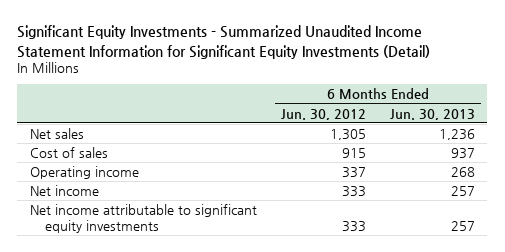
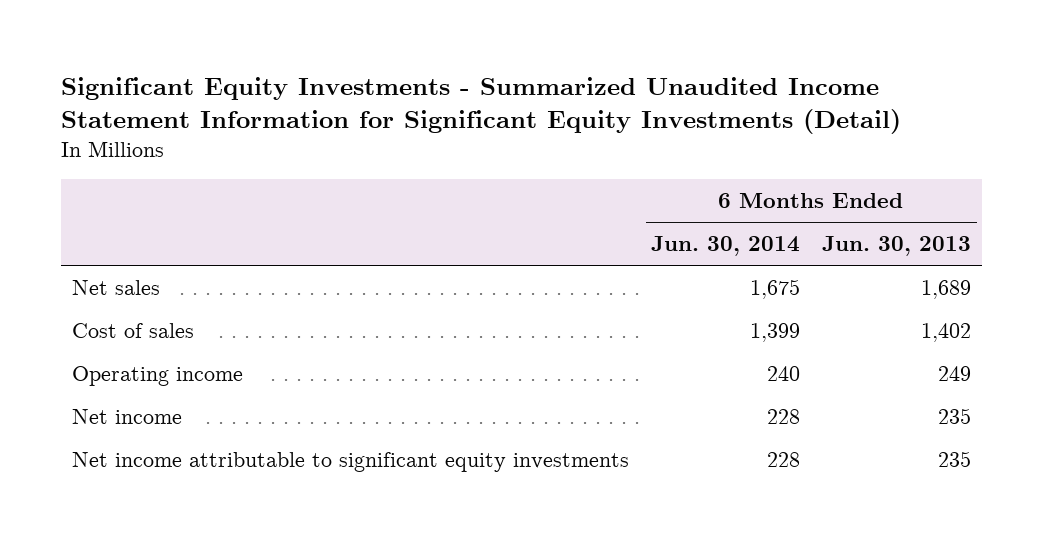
[280,108,366,120] Jun. 30, 2012 -> none
none -> [651,236,801,257] Jun. 30, 2014
[439,128,476,140] 1,236 -> [921,280,972,300] 1,689
[451,147,476,159] 937 -> [921,323,972,343] 1,402
[451,166,476,177] 268 -> [938,366,972,382] 249
[451,185,476,196] 257 -> [938,408,972,425] 235
[451,220,476,231] 257 -> [938,451,972,468] 235

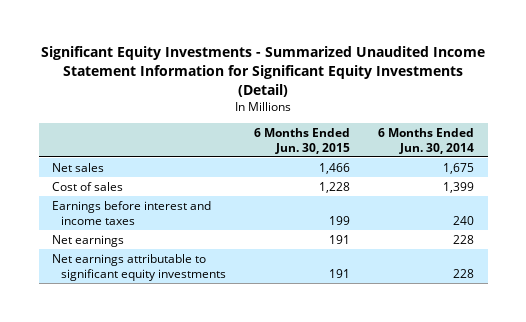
[822,236,972,257] Jun. 30, 2013 -> none
none -> [254,127,351,154] 6 Months Ended Jun. 30, 2015
[72,366,244,387] Operating income -> [52,200,212,225] Earnings before interest and income taxes
[72,409,183,425] Net income -> [52,234,125,247] Net earnings
[72,452,630,473] Net income attributable to significant equity investments -> [52,253,227,281] Net earnings attributable to significant equity investments

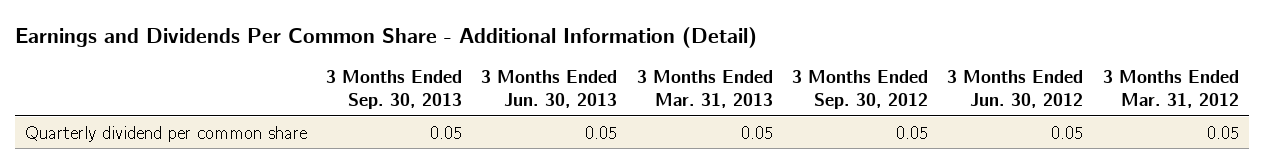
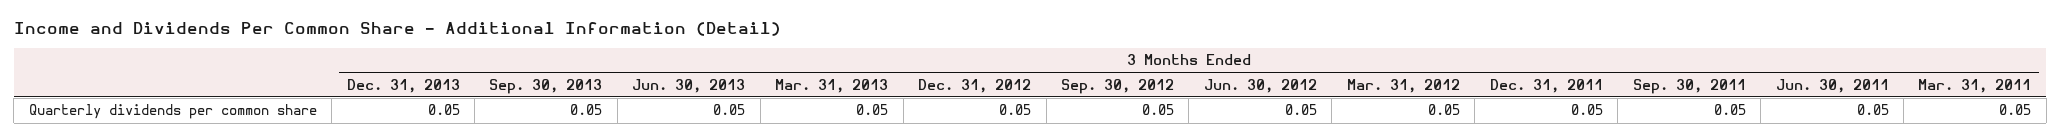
[15,27,758,49] Earnings and Dividends Per Common Share - Additional Information (Detail) -> [13,22,781,37] Income and Dividends Per Common Share - Additional Information (Detail)
none -> [346,78,460,93] Dec. 31, 2013
none -> [918,78,1032,93] Dec. 31, 2012
none -> [1489,78,1603,93] Dec. 31, 2011
none -> [1632,78,1746,94] Sep. 30, 2011
none -> [1775,78,1889,93] Jun. 30, 2011
none -> [1918,78,2032,93] Mar. 31, 2011
[24,125,307,142] Quarterly dividend per common share -> [28,104,317,120] Quarterly dividends per common share

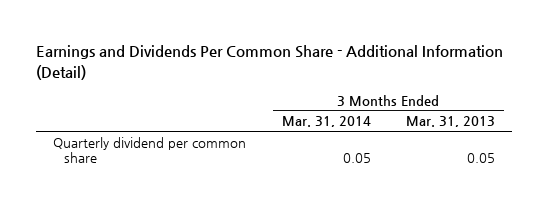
[13,22,781,37] Income and Dividends Per Common Share - Additional Information (Detail) -> [35,45,503,80] Earnings and Dividends Per Common Share - Additional Information (Detail)
[346,78,460,93] Dec. 31, 2013 -> none
[489,78,603,94] Sep. 30, 2013 -> none
[632,78,746,93] Jun. 30, 2013 -> none
[918,78,1032,93] Dec. 31, 2012 -> none
[1061,78,1175,94] Sep. 30, 2012 -> none
[1203,78,1317,93] Jun. 30, 2012 -> none
[1346,78,1460,93] Mar. 31, 2012 -> none
[1489,78,1603,93] Dec. 31, 2011 -> none
[1632,78,1746,94] Sep. 30, 2011 -> none
[1775,78,1889,93] Jun. 30, 2011 -> none
[1918,78,2032,93] Mar. 31, 2011 -> none
none -> [281,116,371,128] Mar. 31, 2014
[28,104,317,120] Quarterly dividends per common share -> [53,136,247,164] Quarterly dividend per common share

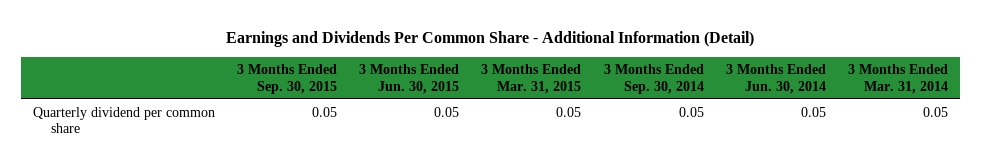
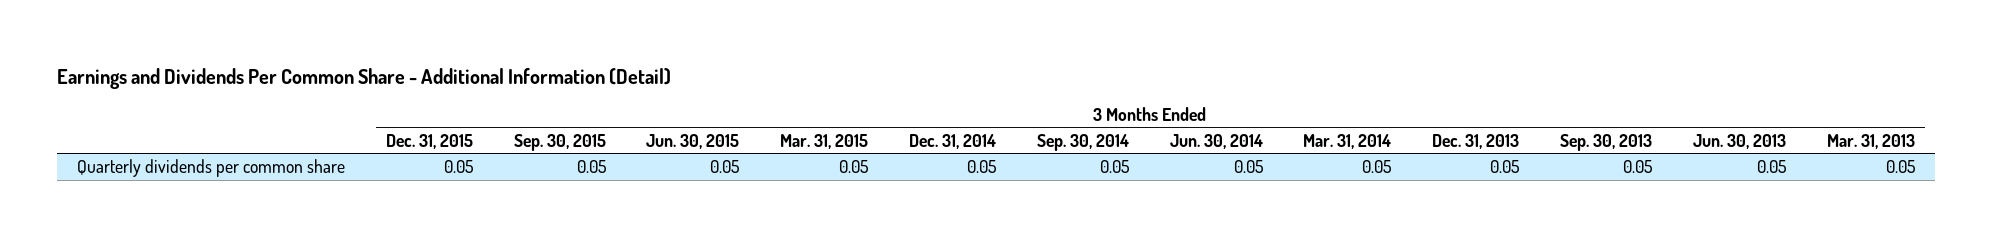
none -> [385,133,473,149] Dec. 31, 2015
none -> [909,133,997,149] Dec. 31, 2014
none -> [1432,133,1520,149] Dec. 31, 2013
none -> [1560,133,1653,151] Sep. 30, 2013
none -> [1692,133,1786,149] Jun. 30, 2013
none -> [1826,133,1915,149] Mar. 31, 2013
[32,106,215,134] Quarterly dividend per common share -> [76,159,345,178] Quarterly dividends per common share

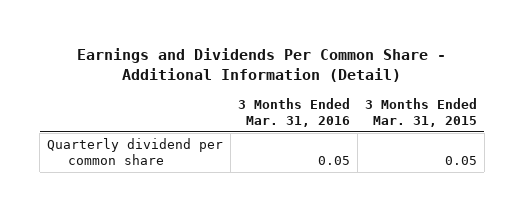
[385,133,473,149] Dec. 31, 2015 -> none
[513,133,606,151] Sep. 30, 2015 -> none
[646,133,740,149] Jun. 30, 2015 -> none
[909,133,997,149] Dec. 31, 2014 -> none
[1036,133,1129,151] Sep. 30, 2014 -> none
[1169,133,1263,149] Jun. 30, 2014 -> none
[1303,133,1392,149] Mar. 31, 2014 -> none
[1432,133,1520,149] Dec. 31, 2013 -> none
[1560,133,1653,151] Sep. 30, 2013 -> none
[1692,133,1786,149] Jun. 30, 2013 -> none
[1826,133,1915,149] Mar. 31, 2013 -> none
none -> [238,98,351,128] 3 Months Ended Mar. 31, 2016
[76,159,345,178] Quarterly dividends per common share -> [47,137,224,166] Quarterly dividend per common share

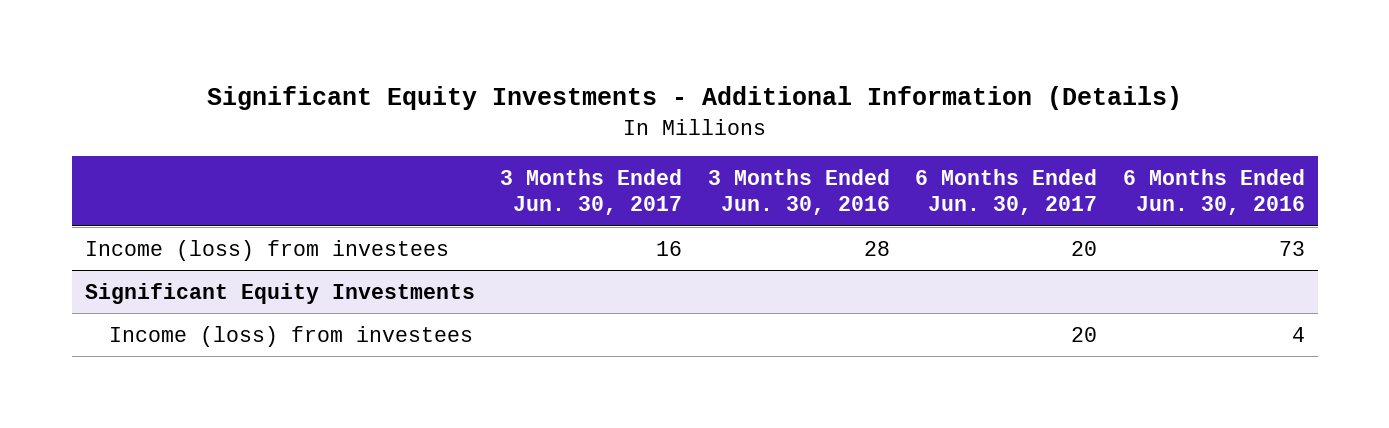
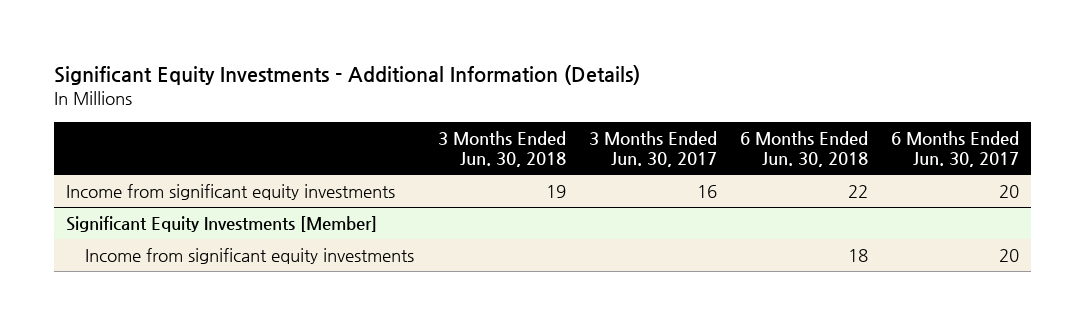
[707,168,890,216] 3 Months Ended Jun. 30, 2016 -> none
[1122,168,1305,216] 6 Months Ended Jun. 30, 2016 -> none
none -> [437,130,566,167] 3 Months Ended Jun. 30, 2018
none -> [740,130,869,167] 6 Months Ended Jun. 30, 2018
[84,239,449,261] Income (loss) from investees -> [66,184,396,201] Income from significant equity investments
[84,282,475,304] Significant Equity Investments -> [66,216,378,233] Significant Equity Investments [Member]
[108,325,473,347] Income (loss) from investees -> [85,248,415,265] Income from significant equity investments

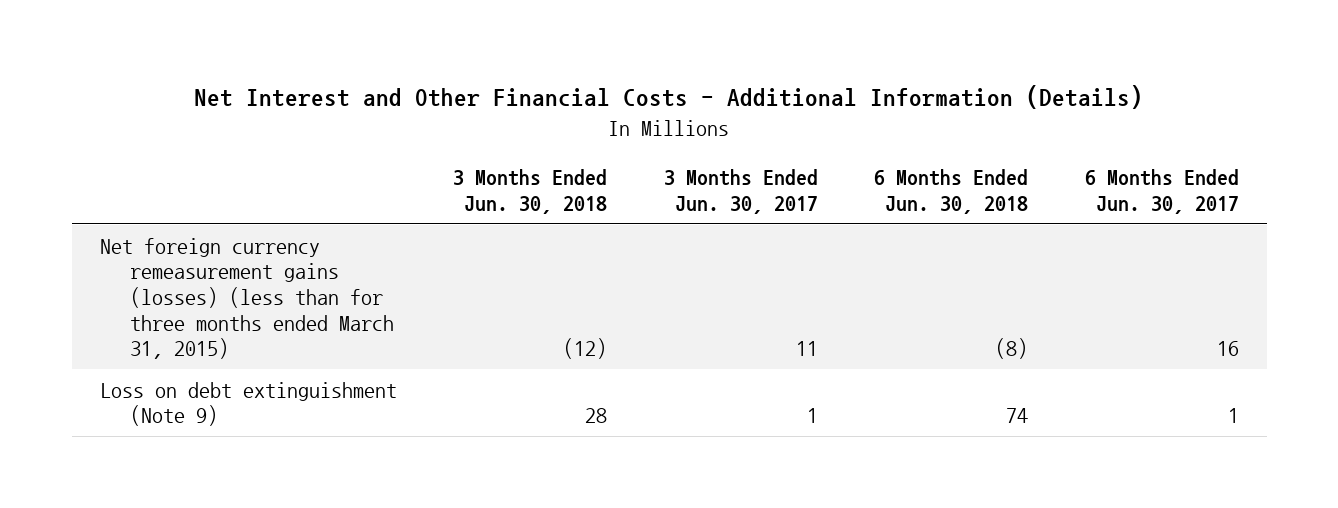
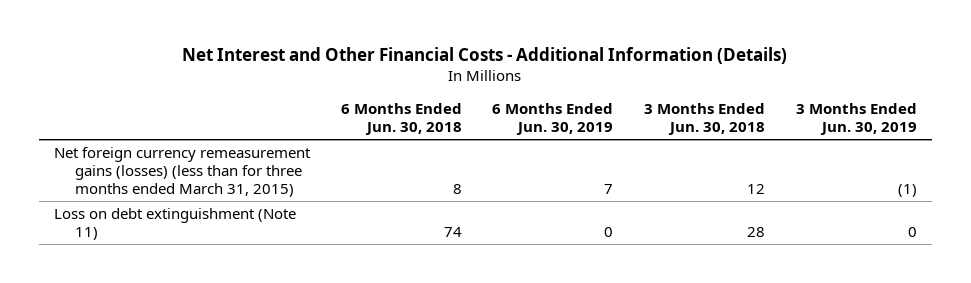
[663,169,818,215] 3 Months Ended Jun. 30, 2017 -> none
[1084,169,1239,215] 6 Months Ended Jun. 30, 2017 -> none
none -> [492,103,614,136] 6 Months Ended Jun. 30, 2019
none -> [795,103,917,136] 3 Months Ended Jun. 30, 2019
[563,338,608,360] (12) -> [747,184,766,195] 12
[995,338,1029,360] (8) -> [452,184,462,195] 8
[99,381,397,427] Loss on debt extinguishment (Note 9) -> [53,207,296,241] Loss on debt extinguishment (Note 11)

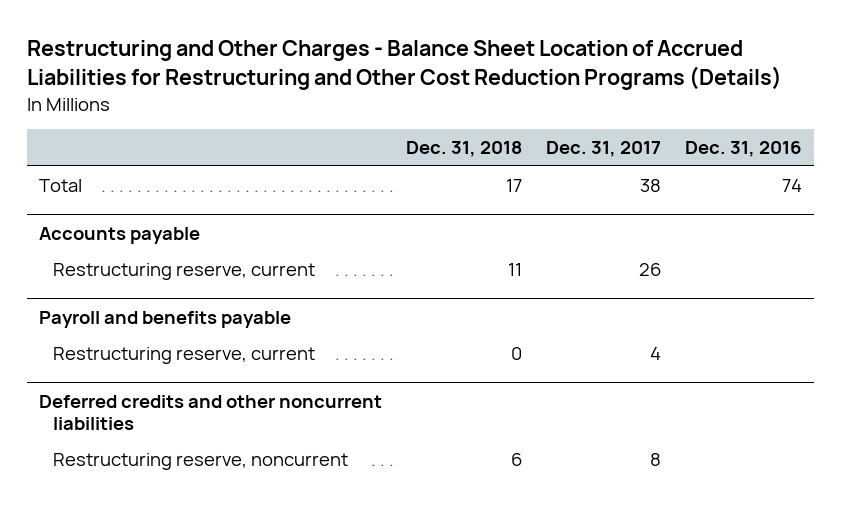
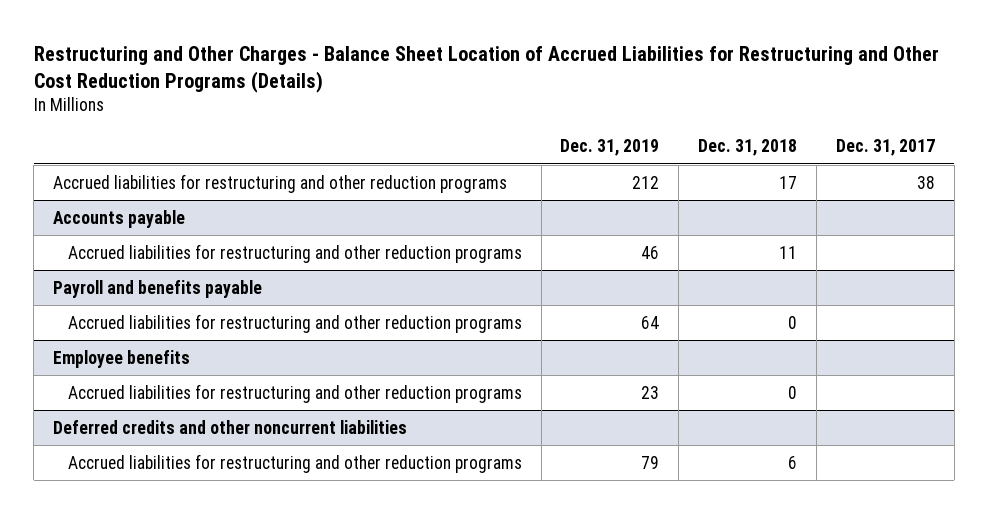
[685,141,803,158] Dec. 31, 2016 -> none
none -> [560,139,660,157] Dec. 31, 2019
[39,179,83,193] Total -> [52,173,507,193] Accrued liabilities for restructuring and other reduction programs
[52,263,315,281] Restructuring reserve, current -> none
none -> [67,243,522,263] Accrued liabilities for restructuring and other reduction programs
[52,347,315,365] Restructuring reserve, current -> none
none -> [67,313,522,333] Accrued liabilities for restructuring and other reduction programs
none -> [52,349,190,368] Employee benefits
none -> [67,383,522,403] Accrued liabilities for restructuring and other reduction programs
[52,453,348,471] Restructuring reserve, noncurrent -> none
none -> [67,453,522,473] Accrued liabilities for restructuring and other reduction programs

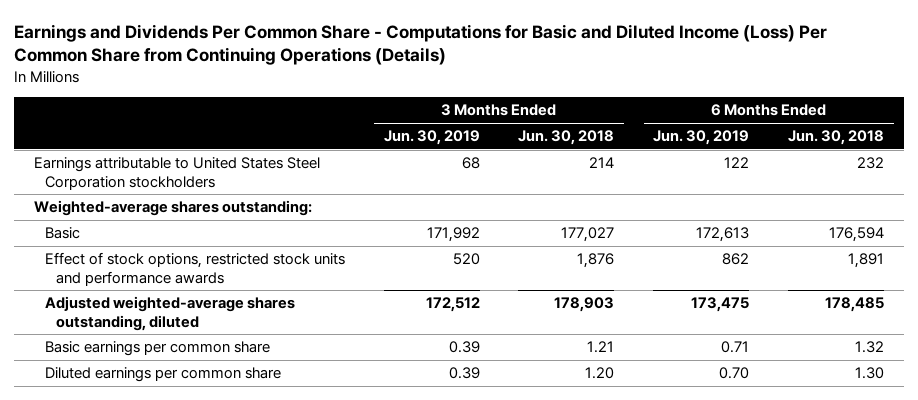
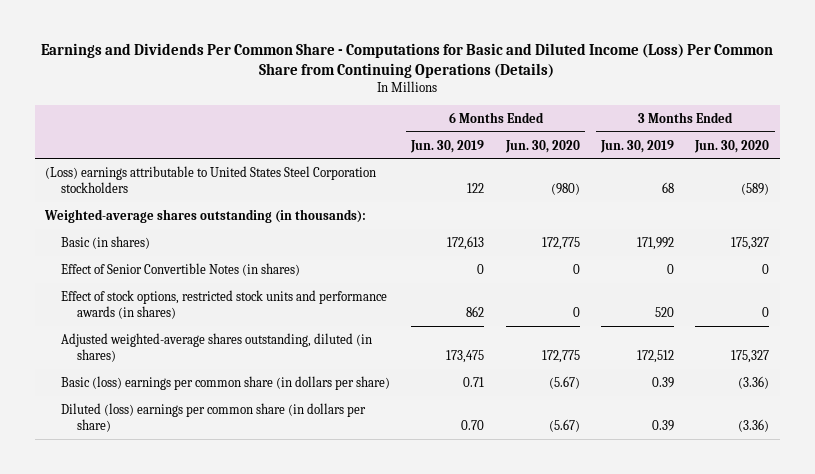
[518,130,615,146] Jun. 30, 2018 -> none
[788,130,885,146] Jun. 30, 2018 -> none
none -> [504,139,580,153] Jun. 30, 2020
none -> [694,139,770,153] Jun. 30, 2020
[33,157,320,190] Earnings attributable to United States Steel Corporation stockholders -> [45,165,377,194] (Loss) earnings attributable to United States Steel Corporation stockholders
[33,200,312,217] Weighted-average shares outstanding: -> [44,208,367,223] Weighted-average shares outstanding (in thousands):
[44,227,80,240] Basic -> [61,235,151,249] Basic (in shares)
none -> [61,262,301,276] Effect of Senior Convertible Notes (in shares)
[44,252,345,286] Effect of stock options, restricted stock units and performance awards -> [61,289,388,320] Effect of stock options, restricted stock units and performance awards (in shares)
[44,296,295,331] Adjusted weighted-average shares outstanding, diluted -> [61,332,373,363] Adjusted weighted-average shares outstanding, diluted (in shares)
[44,341,270,357] Basic earnings per common share -> [61,375,391,390] Basic (loss) earnings per common share (in dollars per share)
[44,367,281,383] Diluted earnings per common share -> [61,402,367,433] Diluted (loss) earnings per common share (in dollars per share)

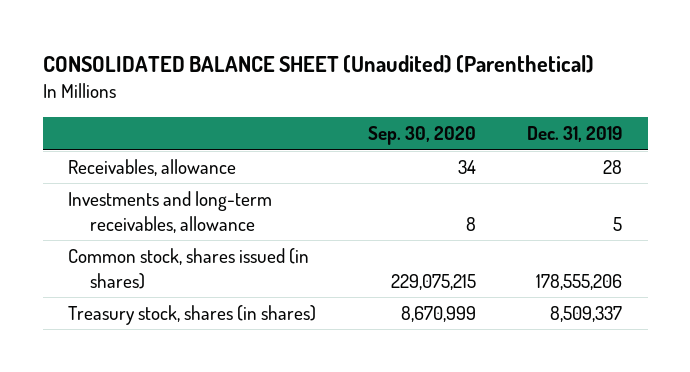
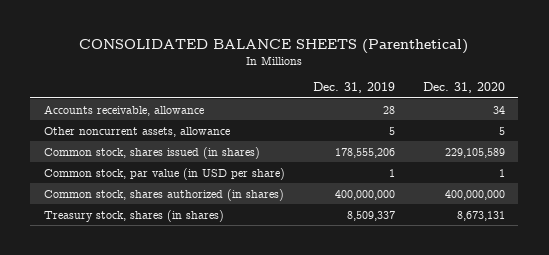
[42,55,594,74] CONSOLIDATED BALANCE SHEET (Unaudited) (Parenthetical) -> [79,38,469,54] CONSOLIDATED BALANCE SHEETS (Parenthetical)
[367,126,476,146] Sep. 30, 2020 -> none
none -> [422,82,505,94] Dec. 31, 2020
[68,159,237,177] Receivables, allowance -> [44,104,205,116] Accounts receivable, allowance
[68,191,273,233] Investments and long-term receivables, allowance -> [44,126,231,137] Other noncurrent assets, allowance
none -> [44,167,286,180] Common stock, par value (in USD per share)
none -> [44,188,285,201] Common stock, shares authorized (in shares)

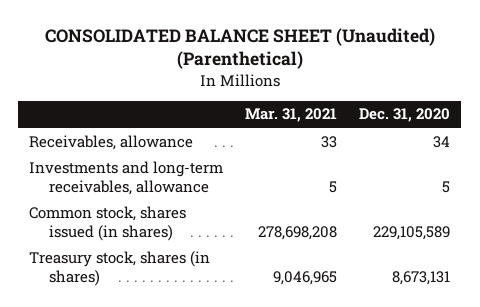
[79,38,469,54] CONSOLIDATED BALANCE SHEETS (Parenthetical) -> [44,27,435,70] CONSOLIDATED BALANCE SHEET (Unaudited) (Parenthetical)
[312,82,395,94] Dec. 31, 2019 -> none
none -> [245,108,338,123] Mar. 31, 2021
[44,104,205,116] Accounts receivable, allowance -> [29,134,194,150] Receivables, allowance
[44,126,231,137] Other noncurrent assets, allowance -> [29,160,224,195] Investments and long-term receivables, allowance
[44,167,286,180] Common stock, par value (in USD per share) -> none
[44,188,285,201] Common stock, shares authorized (in shares) -> none

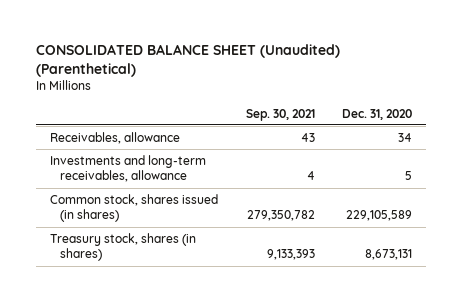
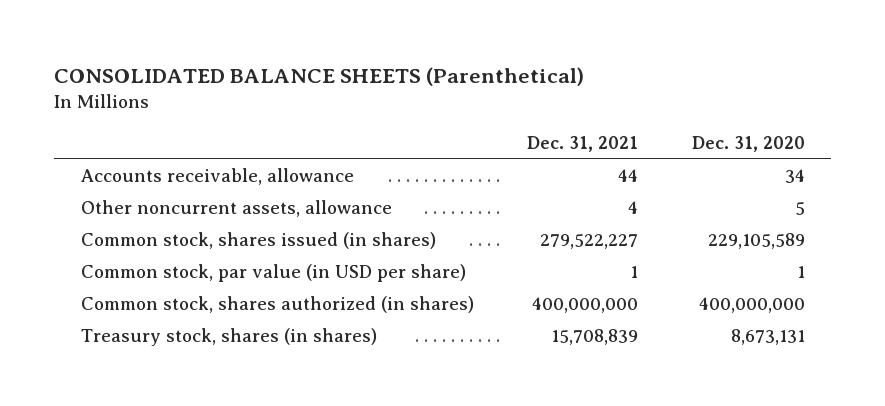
[36,44,341,77] CONSOLIDATED BALANCE SHEET (Unaudited) (Parenthetical) -> [53,66,584,86] CONSOLIDATED BALANCE SHEETS (Parenthetical)
[245,108,315,121] Sep. 30, 2021 -> none
none -> [527,136,639,153] Dec. 31, 2021
[50,131,181,144] Receivables, allowance -> [80,168,354,186] Accounts receivable, allowance
[50,154,207,183] Investments and long-term receivables, allowance -> [80,200,392,218] Other noncurrent assets, allowance
none -> [80,264,466,283] Common stock, par value (in USD per share)
none -> [80,296,474,314] Common stock, shares authorized (in shares)

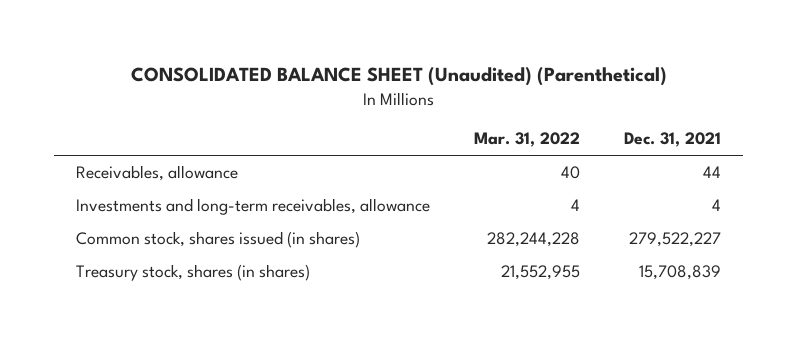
[53,66,584,86] CONSOLIDATED BALANCE SHEETS (Parenthetical) -> [130,67,667,87] CONSOLIDATED BALANCE SHEET (Unaudited) (Parenthetical)
[691,136,805,153] Dec. 31, 2020 -> none
none -> [474,132,581,148] Mar. 31, 2022
[80,168,354,186] Accounts receivable, allowance -> [76,165,239,182] Receivables, allowance
[80,200,392,218] Other noncurrent assets, allowance -> [76,198,431,216] Investments and long-term receivables, allowance
[80,264,466,283] Common stock, par value (in USD per share) -> none
[80,296,474,314] Common stock, shares authorized (in shares) -> none

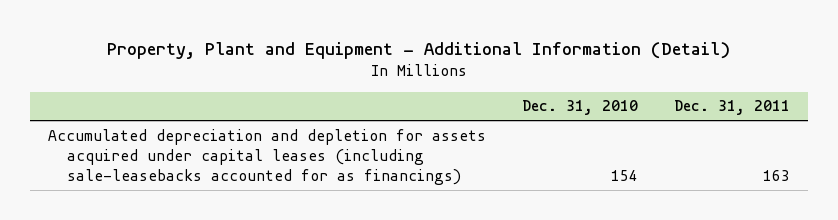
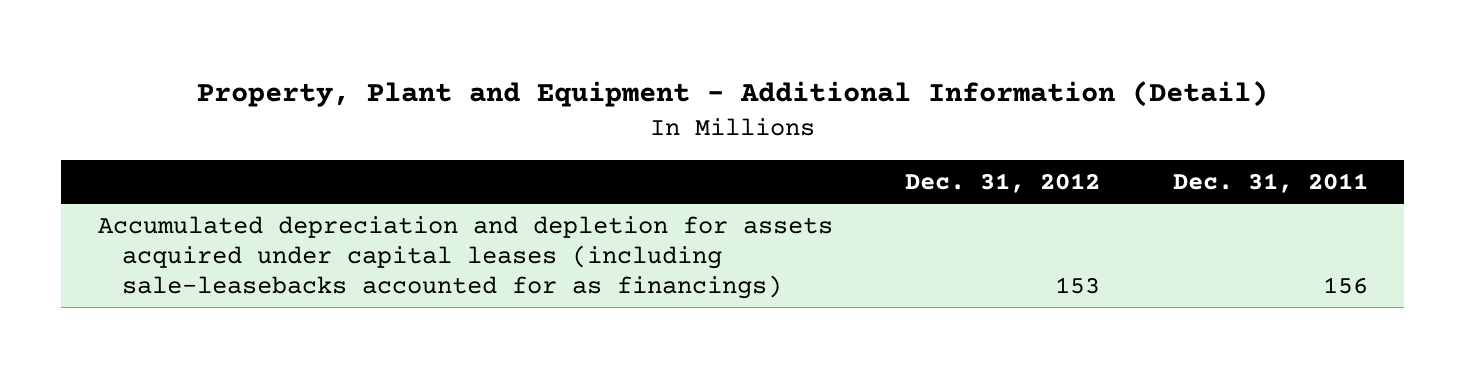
[522,100,639,116] Dec. 31, 2010 -> none
none -> [905,172,1101,193] Dec. 31, 2012
[762,169,790,181] 163 -> [1322,276,1368,294] 156

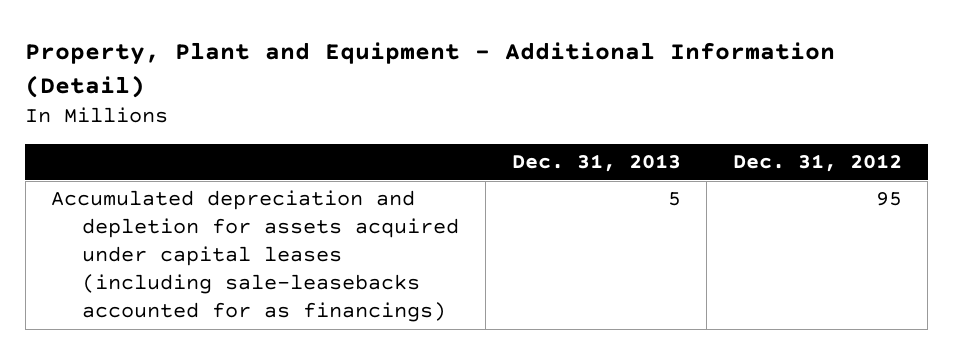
[1172,172,1368,193] Dec. 31, 2011 -> none
none -> [511,154,681,173] Dec. 31, 2013
[1055,276,1101,294] 153 -> [875,192,902,207] 95

